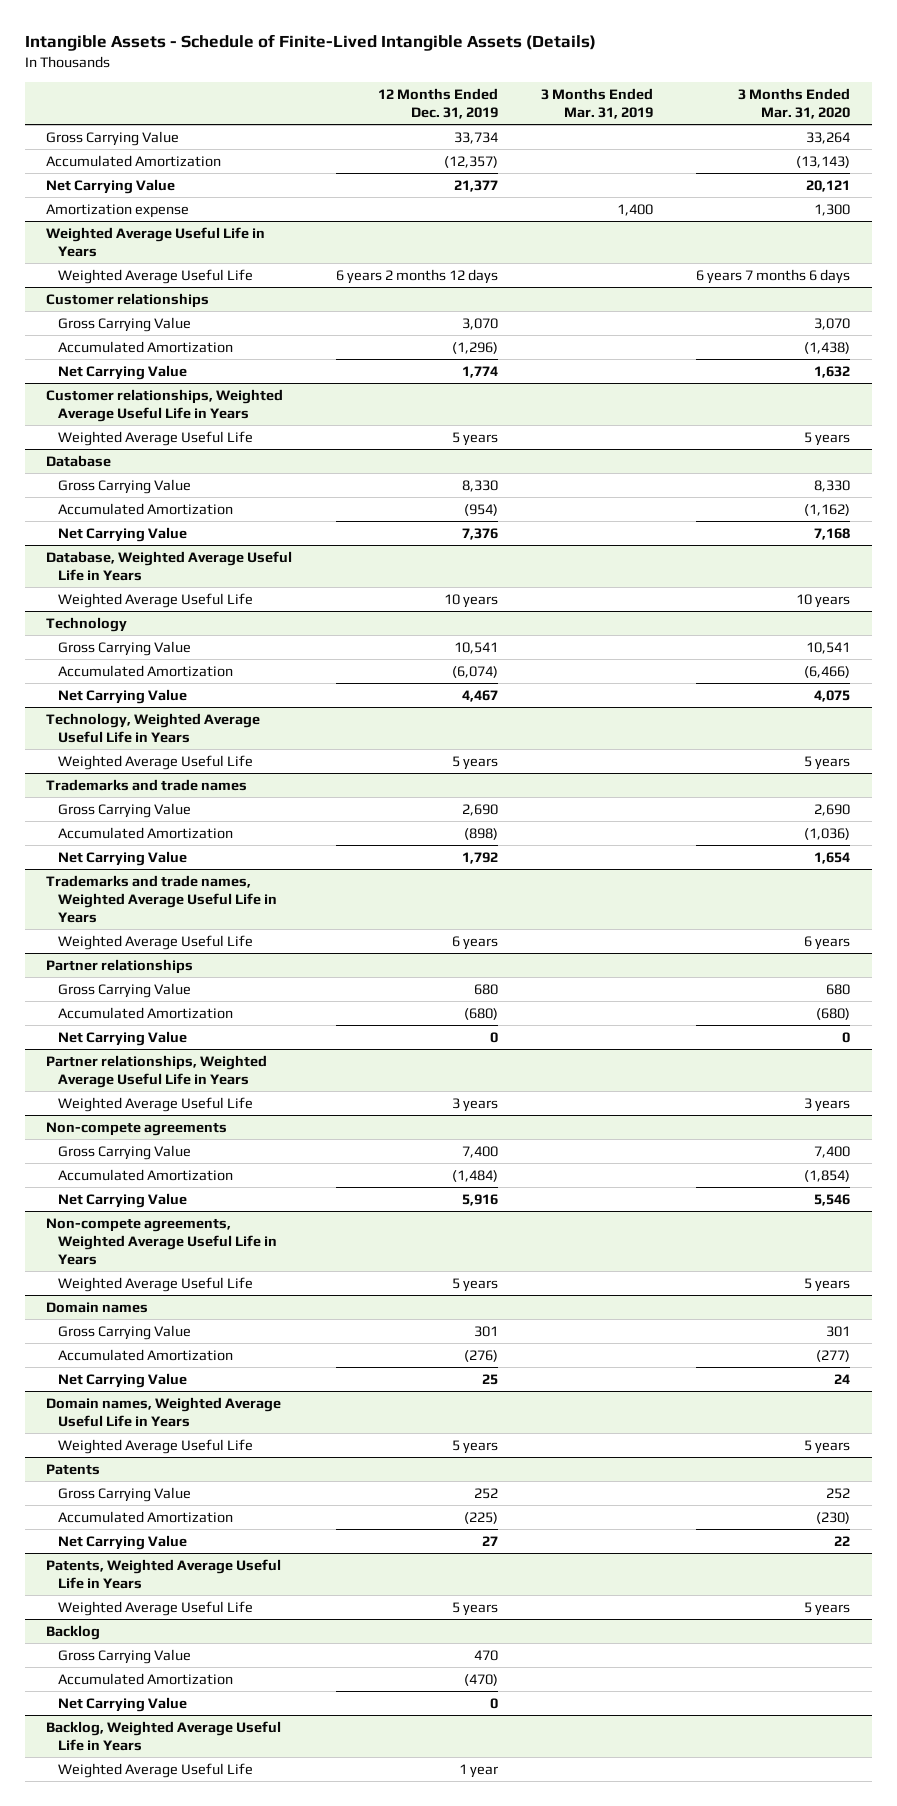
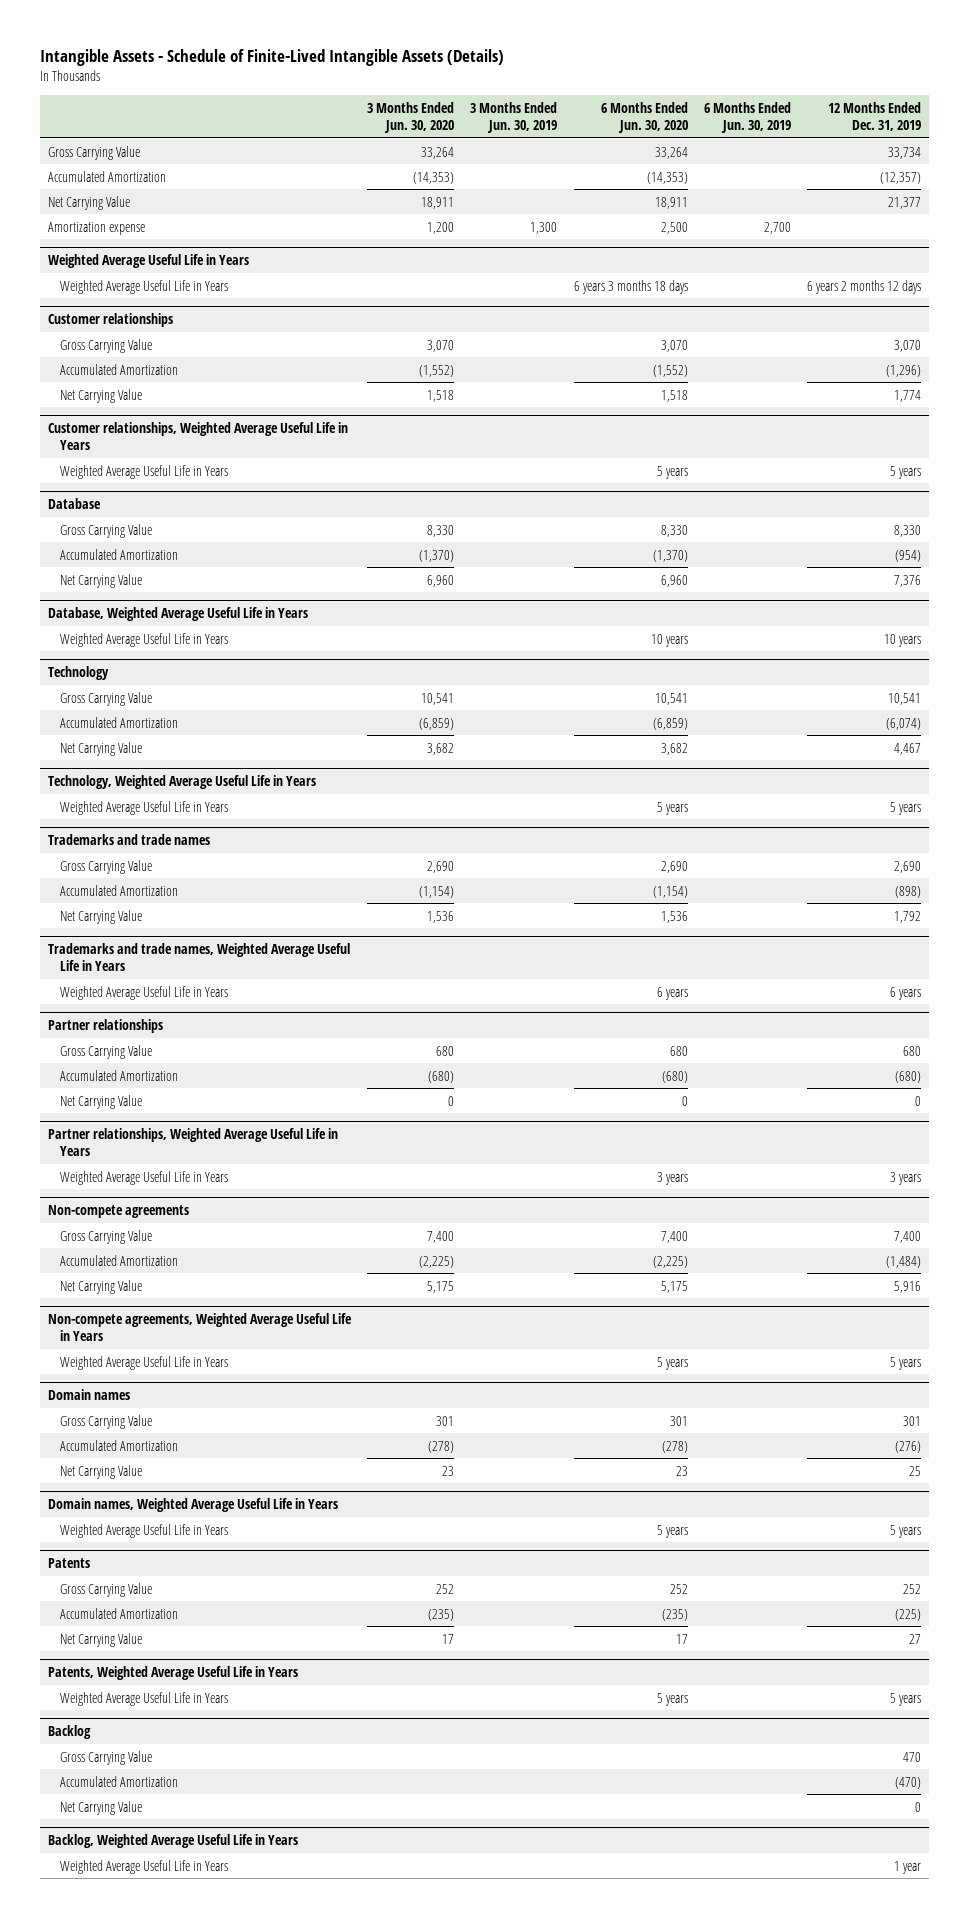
[540,87,653,119] 3 Months Ended Mar. 31, 2019 -> none
[738,87,851,119] 3 Months Ended Mar. 31, 2020 -> none
none -> [367,102,455,134] 3 Months Ended Jun. 30, 2020
none -> [470,102,558,134] 3 Months Ended Jun. 30, 2019
none -> [600,102,688,134] 6 Months Ended Jun. 30, 2020
none -> [703,102,791,134] 6 Months Ended Jun. 30, 2019
[58,268,254,284] Weighted Average Useful Life -> [59,279,228,294] Weighted Average Useful Life in Years
[58,430,254,446] Weighted Average Useful Life -> [59,464,228,479] Weighted Average Useful Life in Years
[58,592,254,608] Weighted Average Useful Life -> [59,632,228,647] Weighted Average Useful Life in Years
[58,754,254,770] Weighted Average Useful Life -> [59,800,228,815] Weighted Average Useful Life in Years
[58,934,254,950] Weighted Average Useful Life -> [59,985,228,1000] Weighted Average Useful Life in Years
[58,1096,254,1112] Weighted Average Useful Life -> [59,1170,228,1185] Weighted Average Useful Life in Years
[58,1276,254,1292] Weighted Average Useful Life -> [59,1355,228,1370] Weighted Average Useful Life in Years
[58,1438,254,1454] Weighted Average Useful Life -> [59,1523,228,1538] Weighted Average Useful Life in Years
[58,1600,254,1616] Weighted Average Useful Life -> [59,1691,228,1706] Weighted Average Useful Life in Years
[58,1762,254,1778] Weighted Average Useful Life -> [59,1859,228,1874] Weighted Average Useful Life in Years

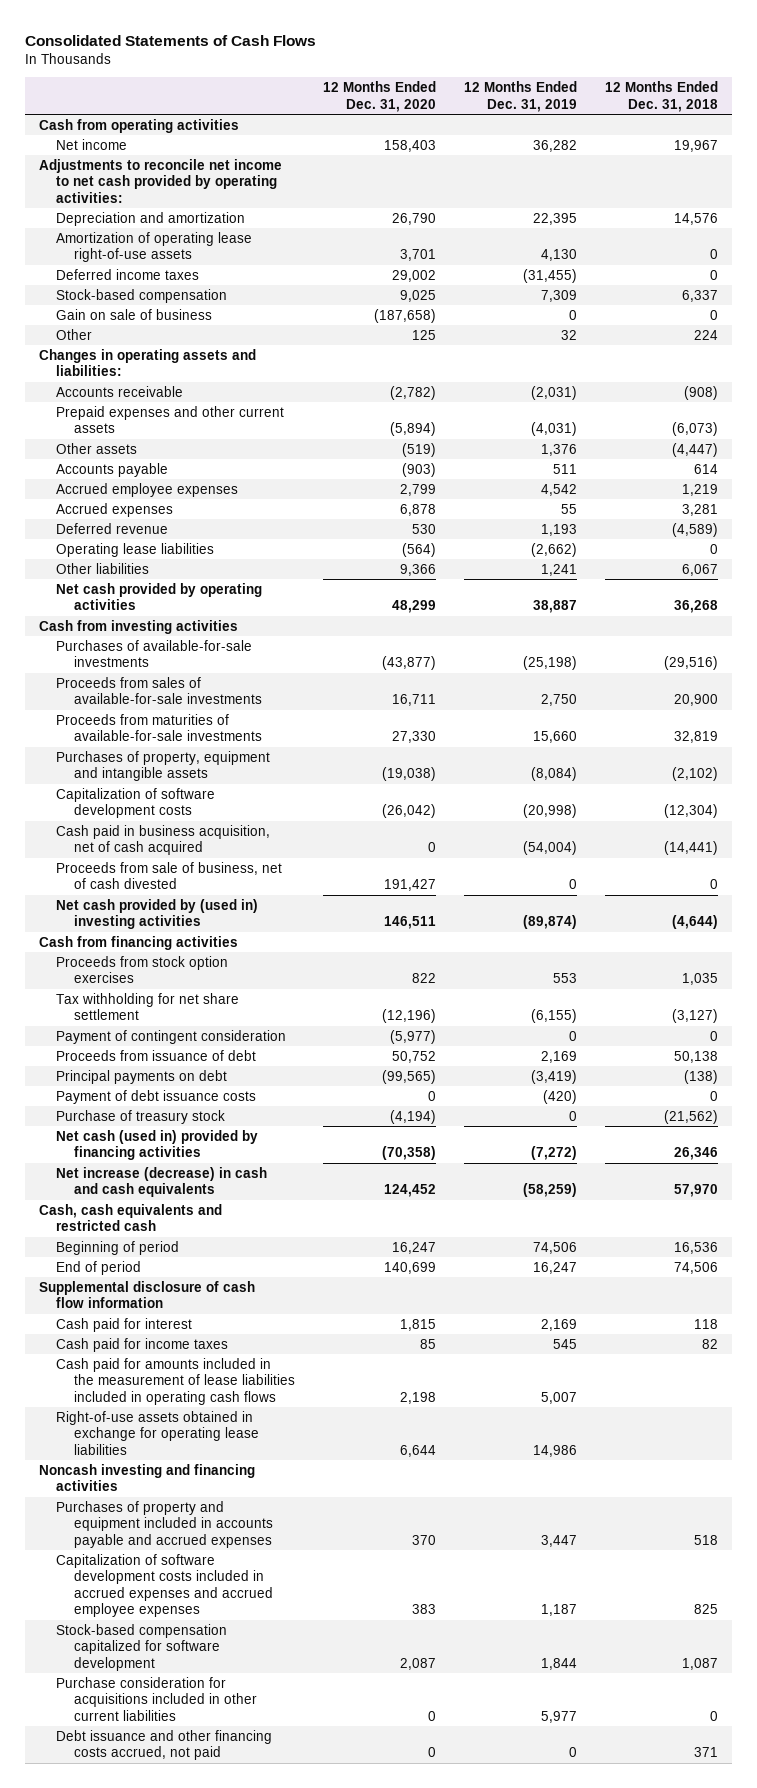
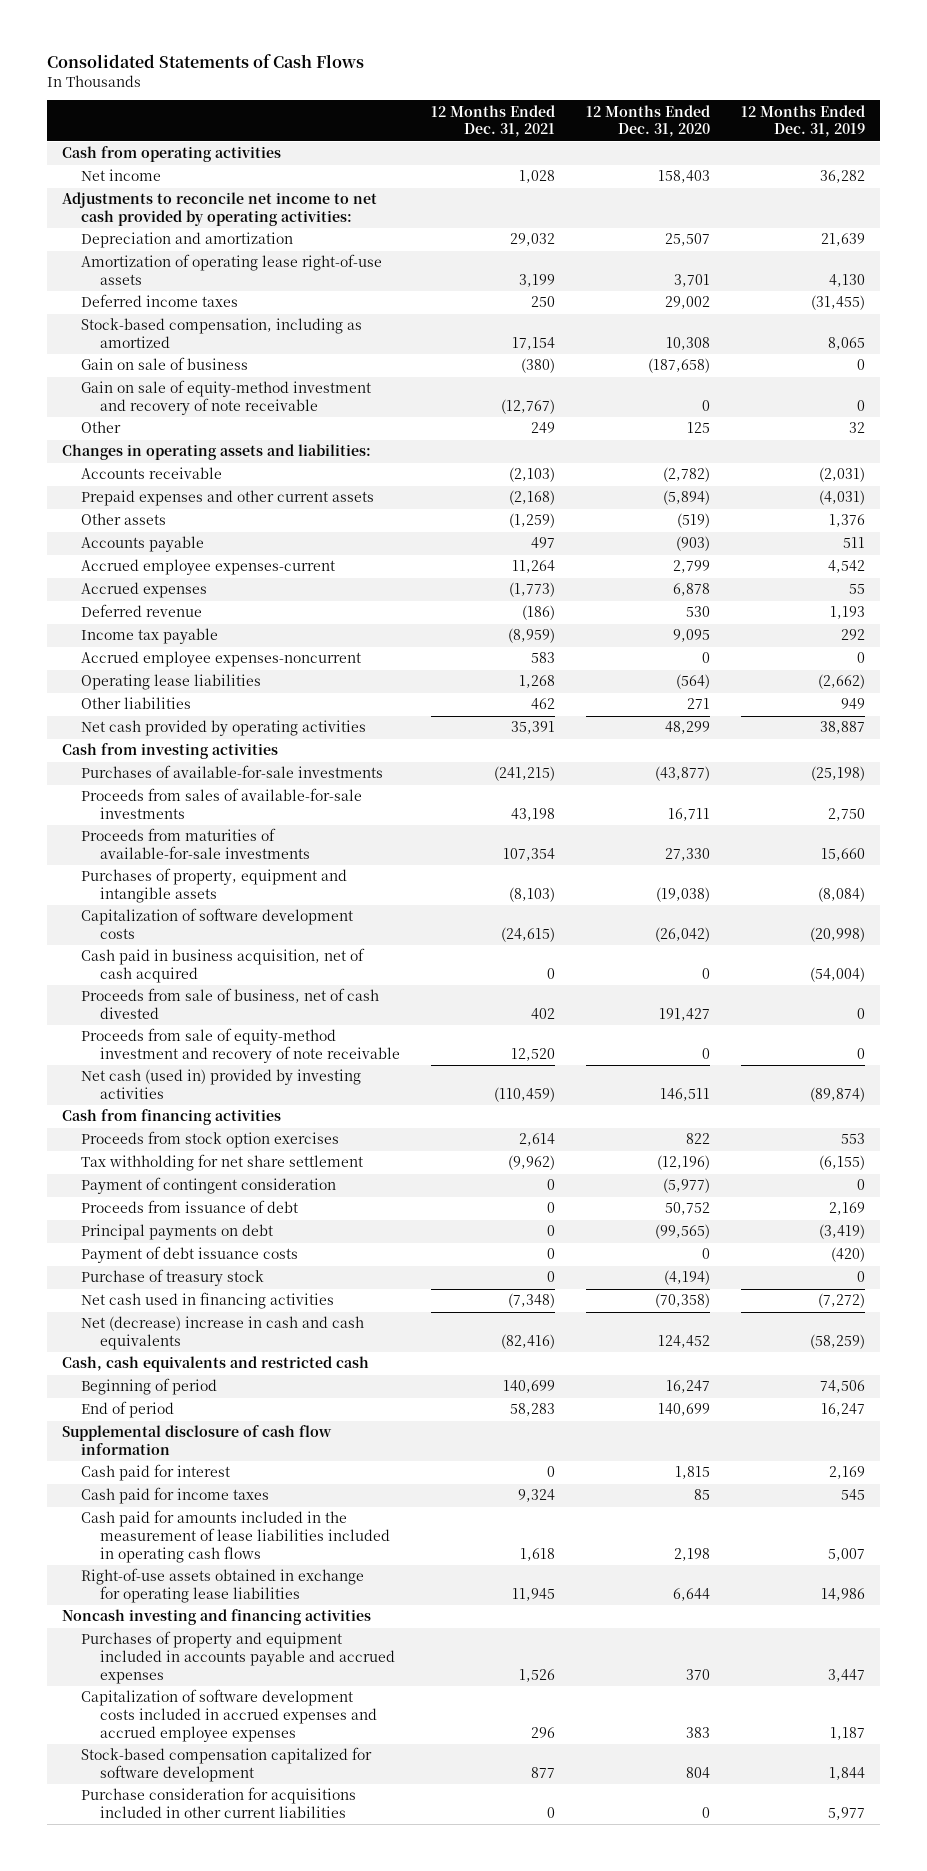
[604,81,718,112] 12 Months Ended Dec. 31, 2018 -> none
none -> [431,104,556,138] 12 Months Ended Dec. 31, 2021
[391,212,436,225] 26,790 -> [664,233,710,247] 25,507
[532,212,577,225] 22,395 -> [820,233,865,247] 21,639
[56,288,228,303] Stock-based compensation -> [81,318,363,348] Stock-based compensation, including as amortized
[399,289,436,302] 9,025 -> [665,336,710,350] 10,308
[540,289,577,302] 7,309 -> [827,336,865,350] 8,065
none -> [81,380,372,415] Gain on sale of equity-method investment and recovery of note receivable
[56,482,239,497] Accrued employee expenses -> [81,559,336,576] Accrued employee expenses-current
none -> [81,628,219,645] Income tax payable
none -> [81,651,362,668] Accrued employee expenses-noncurrent
[399,563,436,576] 9,366 -> [686,698,710,710] 271
[540,563,577,576] 1,241 -> [840,698,865,710] 949
none -> [81,1028,401,1063] Proceeds from sale of equity-method investment and recovery of note receivable
[56,898,259,930] Net cash provided by (used in) investing activities -> [81,1069,362,1099] Net cash (used in) provided by investing activities
[56,1129,259,1161] Net cash (used in) provided by financing activities -> [81,1292,335,1310] Net cash used in financing activities
[56,1166,268,1198] Net increase (decrease) in cash and cash equivalents -> [81,1316,365,1350] Net (decrease) increase in cash and cash equivalents
[399,1657,436,1670] 2,087 -> [685,1766,710,1778] 804
[56,1729,273,1761] Debt issuance and other financing costs accrued, not paid -> none

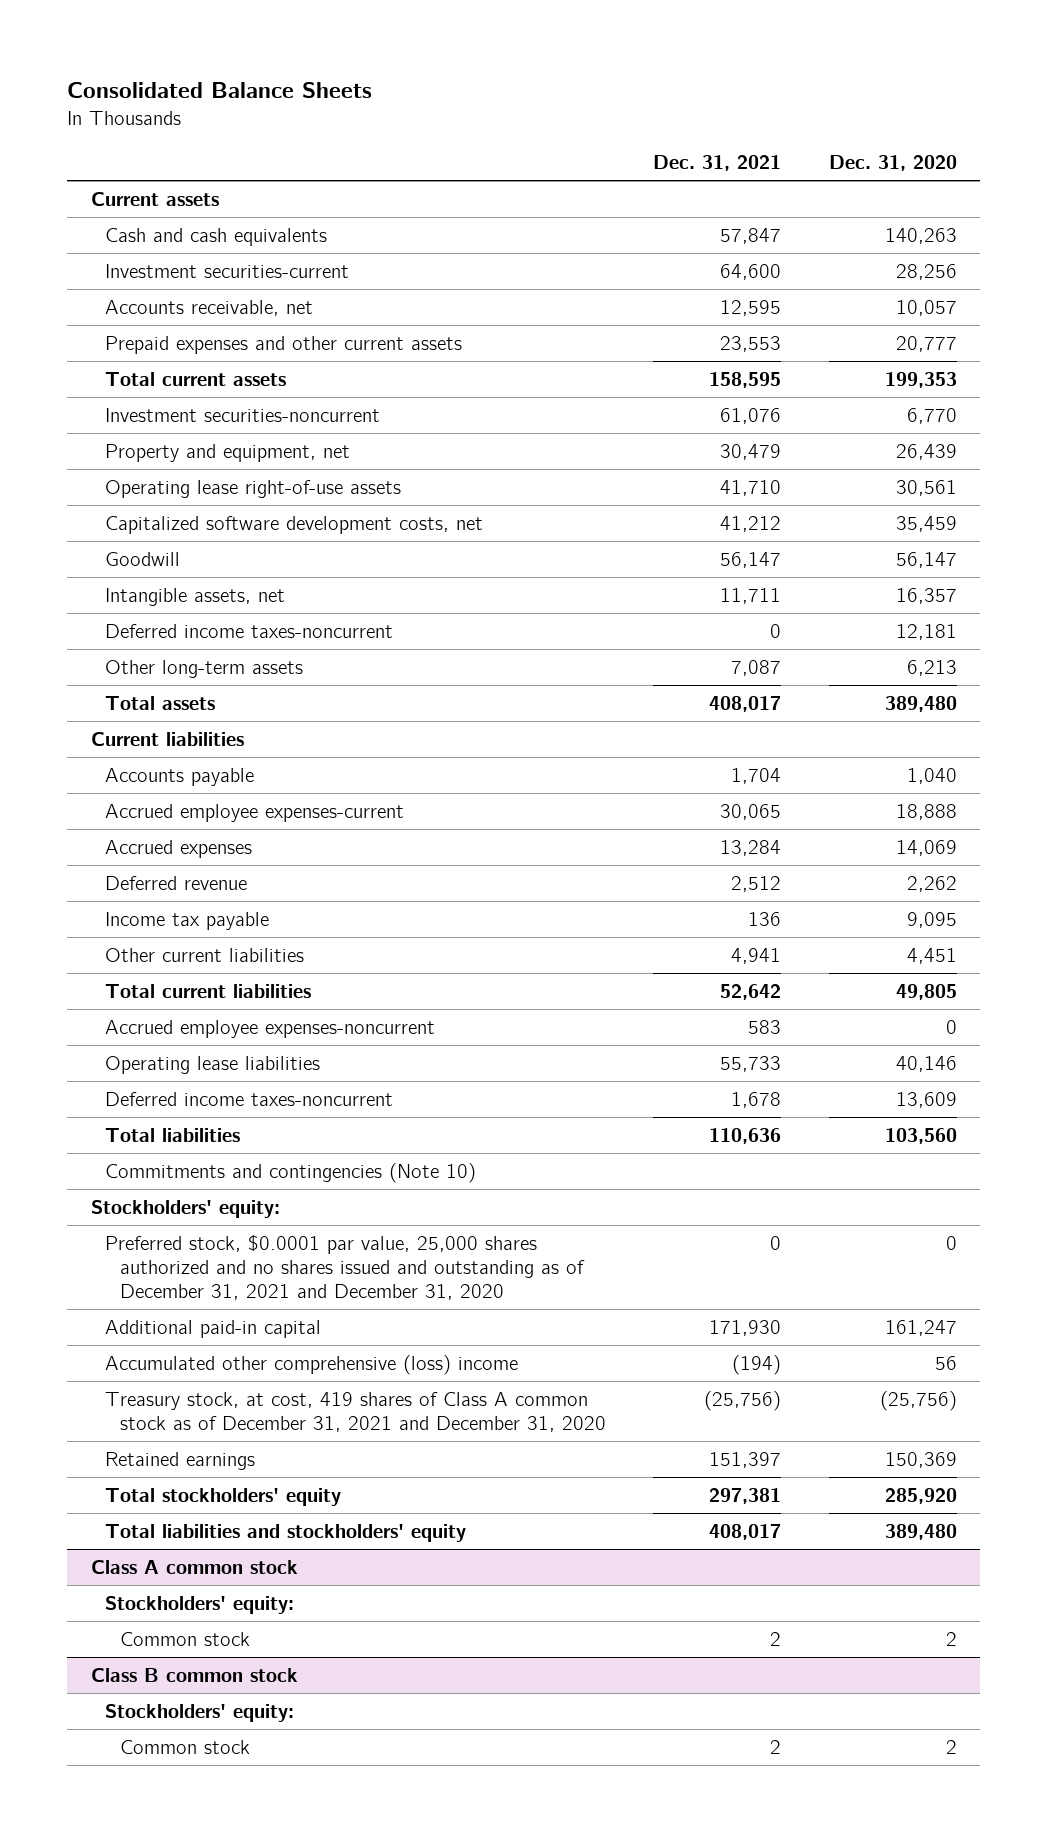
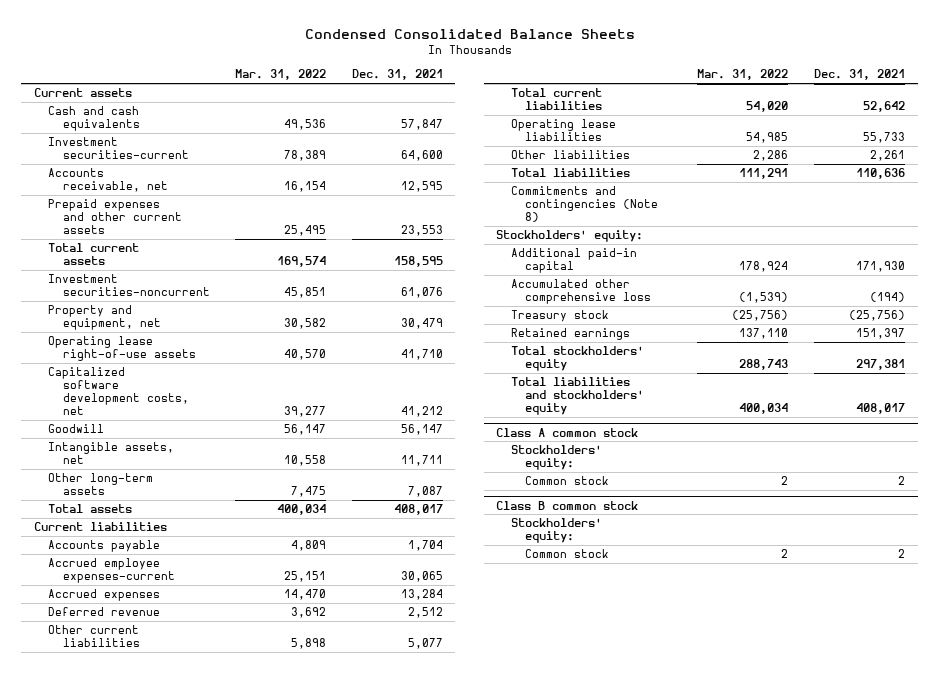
[67,81,373,98] Consolidated Balance Sheets -> [304,28,635,39] Condensed Consolidated Balance Sheets
[828,155,957,172] Dec. 31, 2020 -> none
none -> [235,69,327,81] Mar. 31, 2022
[105,623,394,638] Deferred income taxes-noncurrent -> none
[105,911,270,930] Income tax payable -> none
[731,947,782,964] 4,941 -> [407,638,443,650] 5,077
[105,1019,436,1038] Accrued employee expenses-noncurrent -> none
[105,1091,394,1106] Deferred income taxes-noncurrent -> none
none -> [510,150,630,160] Other liabilities
[105,1162,477,1183] Commitments and contingencies (Note 10) -> [510,186,658,223] Commitments and contingencies (Note 8)
[105,1234,585,1301] Preferred stock, $0.0001 par value, 25,000 shares authorized and no shares issued and outstanding as of December 31, 2021 and December 31, 2020 -> none
[105,1354,519,1375] Accumulated other comprehensive (loss) income -> [510,279,651,305] Accumulated other comprehensive loss
[105,1391,606,1433] Treasury stock, at cost, 419 shares of Class A common stock as of December 31, 2021 and December 31, 2020 -> [510,310,609,323] Treasury stock

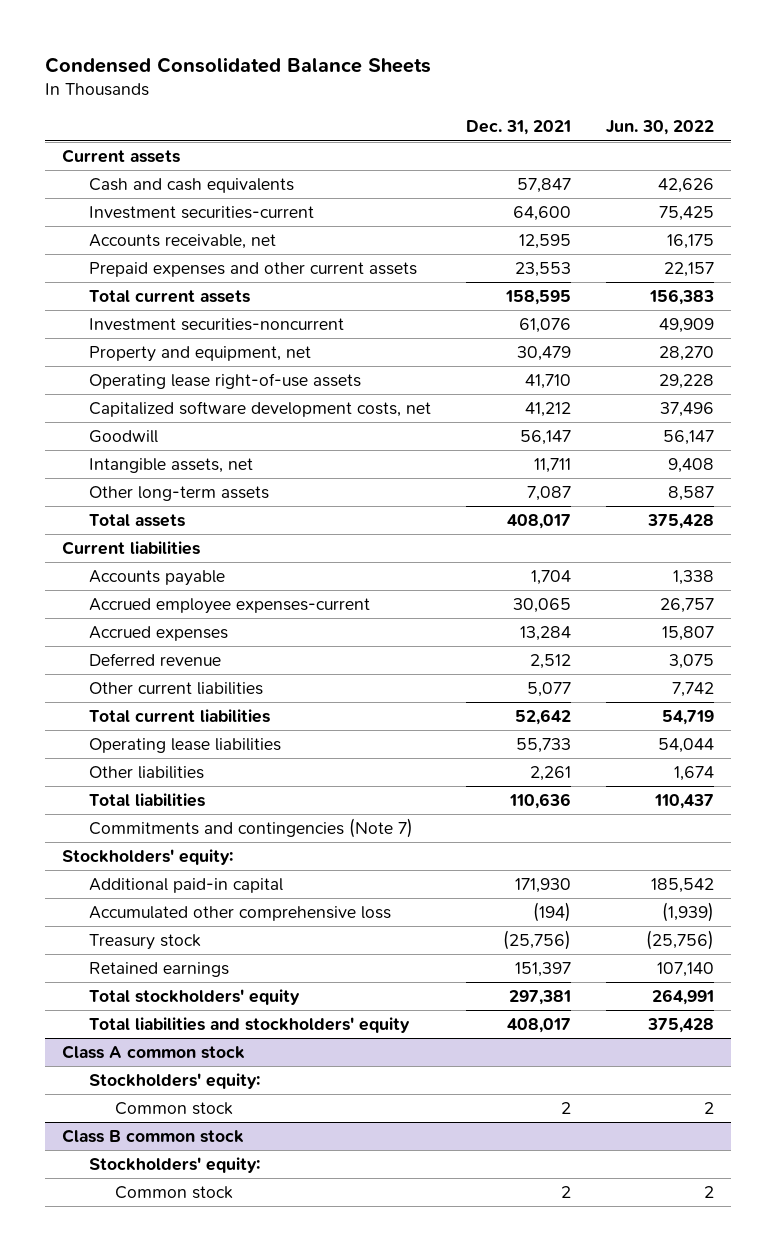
[235,69,327,81] Mar. 31, 2022 -> none
none -> [605,120,714,136] Jun. 30, 2022
[510,186,658,223] Commitments and contingencies (Note 8) -> [88,817,413,838] Commitments and contingencies (Note 7)

